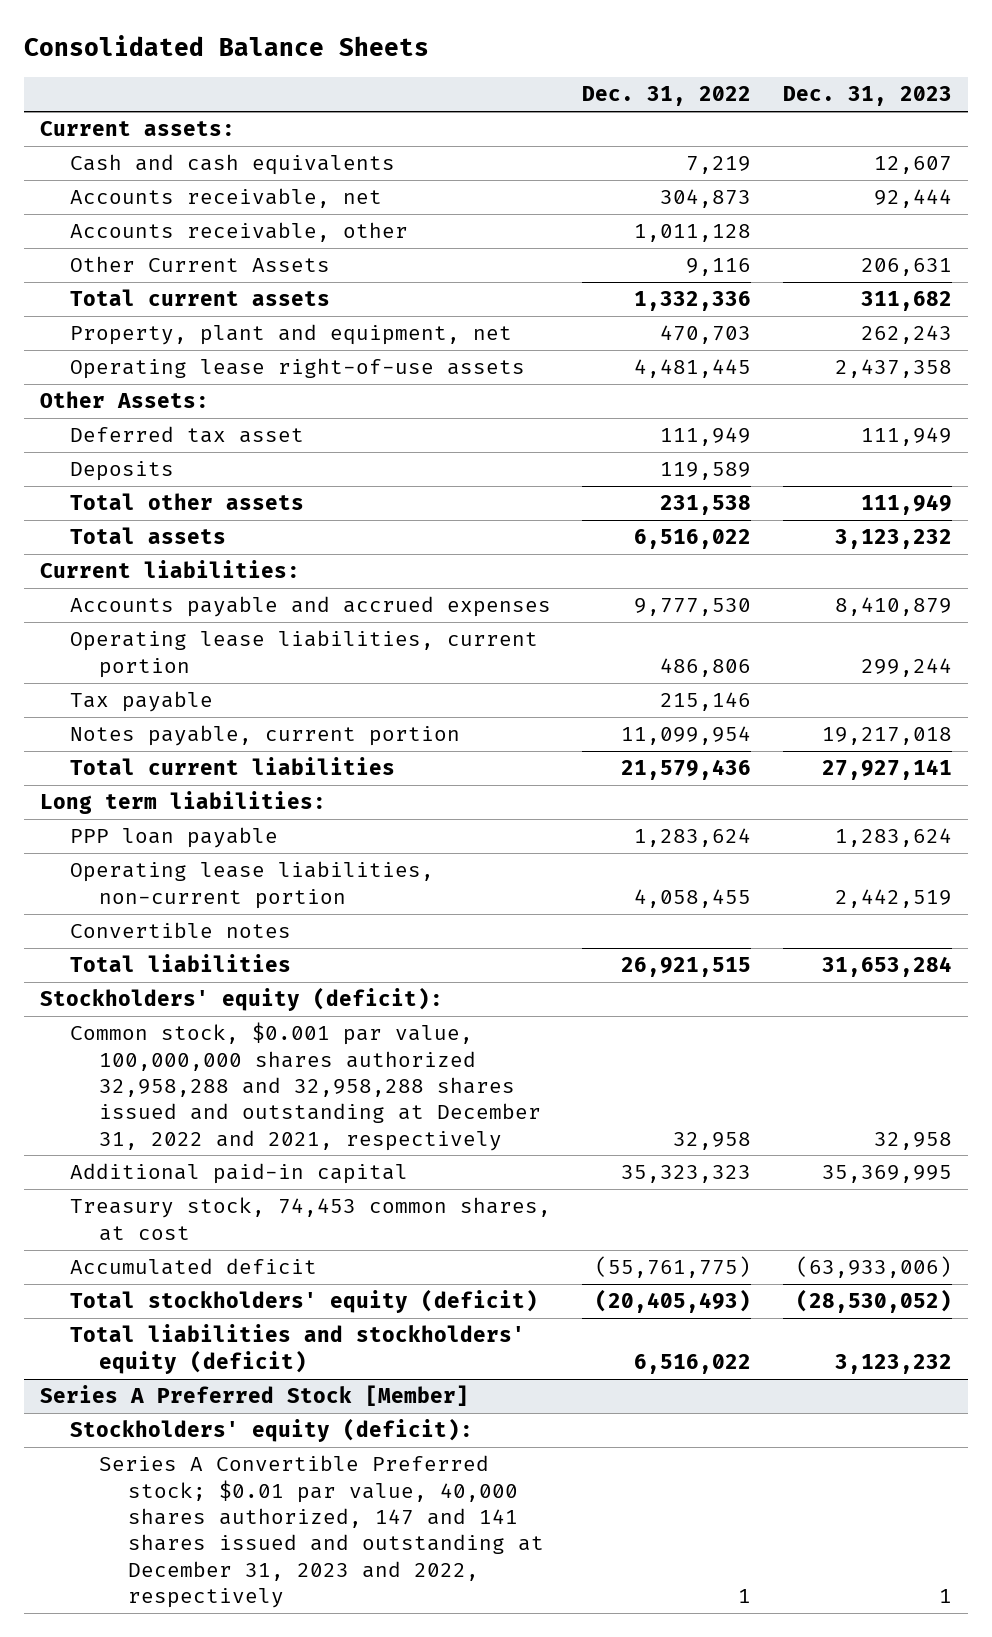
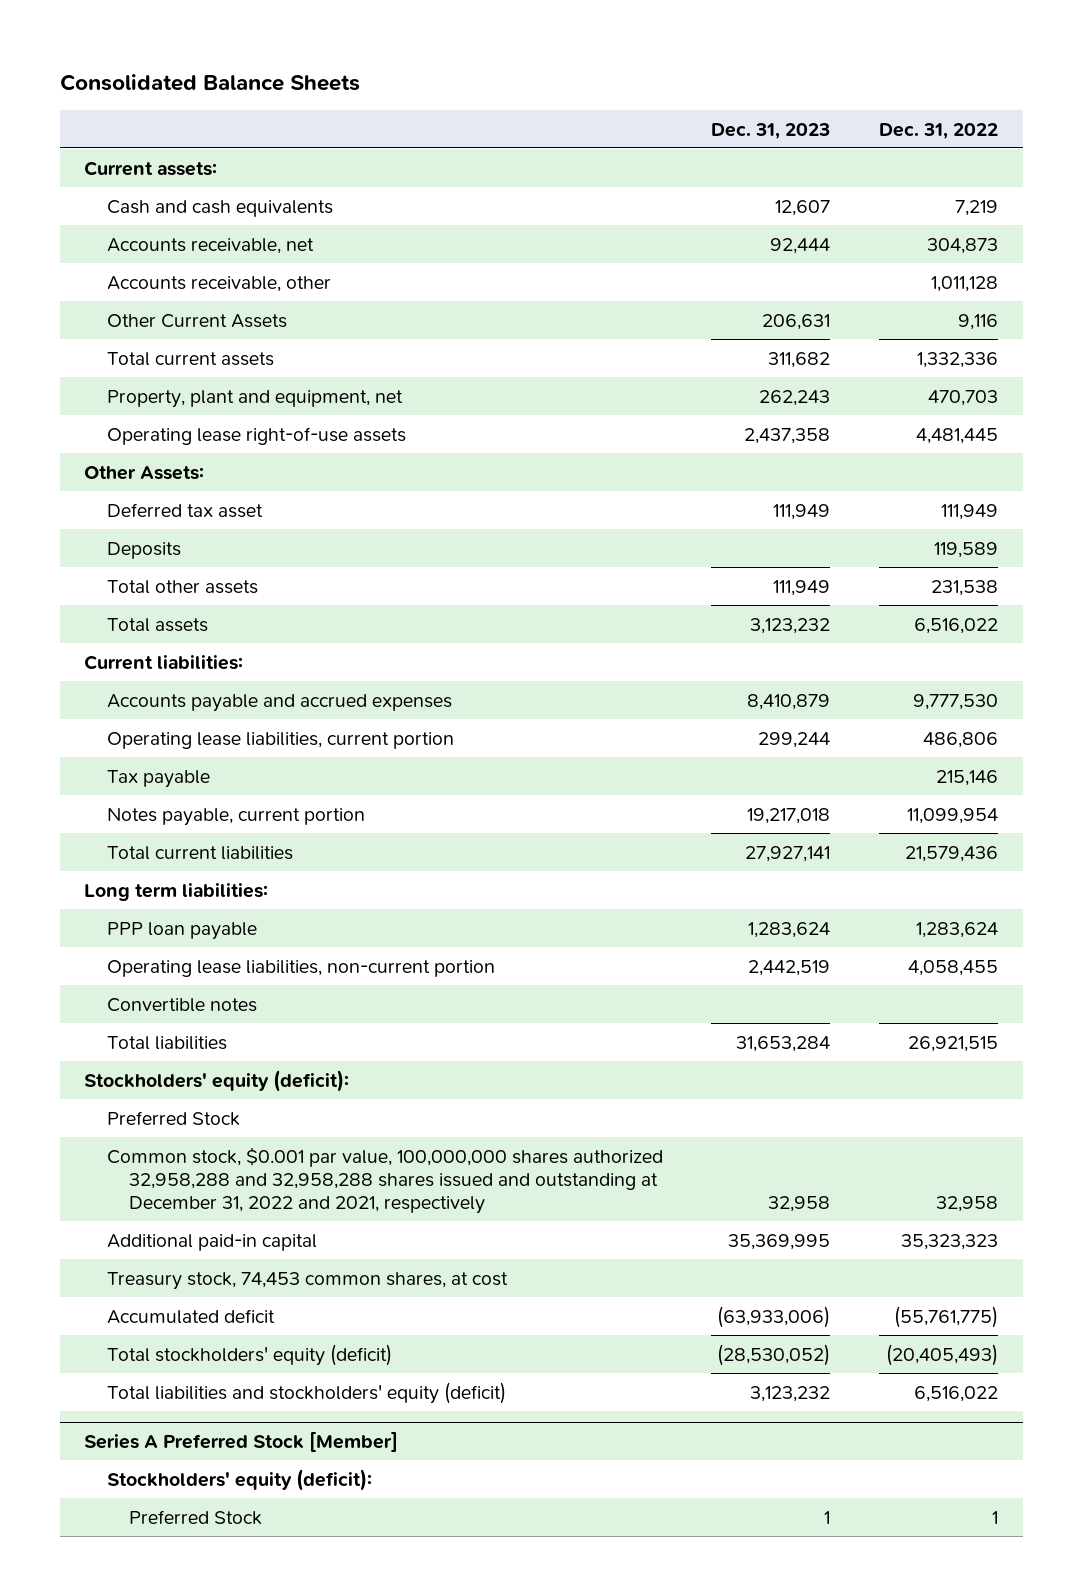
none -> [106,1110,240,1126] Preferred Stock
[99,1455,545,1608] Series A Convertible Preferred stock; $0.01 par value, 40,000 shares authorized, 147 and 141 shares issued and outstanding at December 31, 2023 and 2022, respectively -> [129,1509,263,1525] Preferred Stock

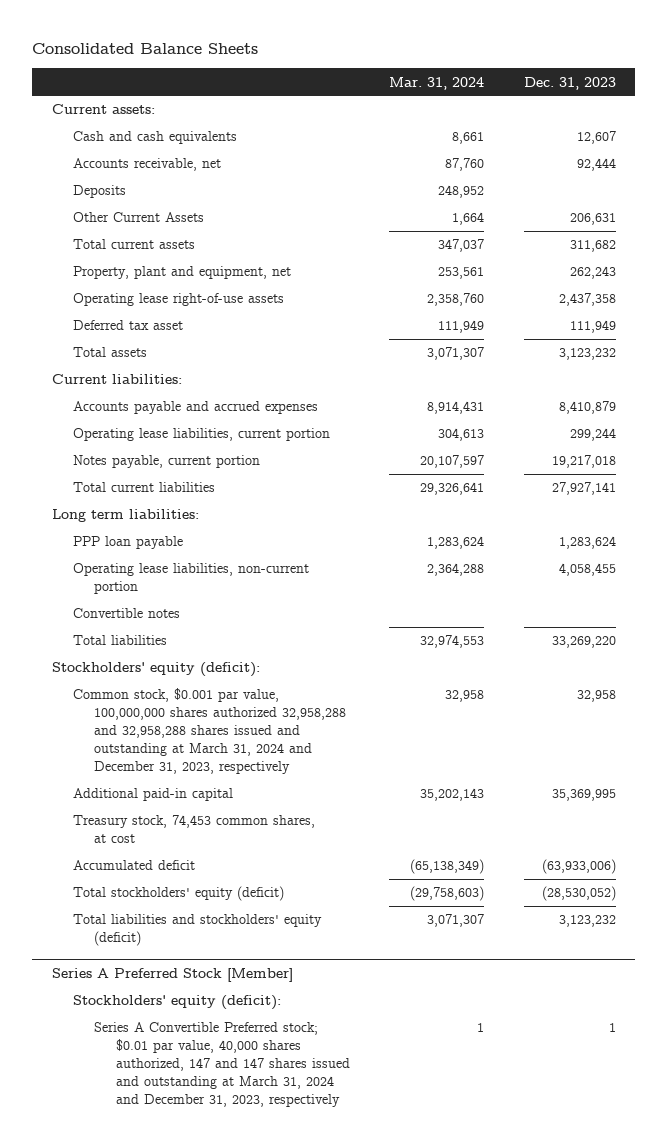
[879,122,999,139] Dec. 31, 2022 -> none
none -> [389,76,485,90] Mar. 31, 2024
[106,275,331,292] Accounts receivable, other -> none
[106,541,181,559] Deposits -> [73,185,127,199] Deposits
[84,465,205,480] Other Assets: -> none
[106,579,258,594] Total other assets -> none
[106,769,210,788] Tax payable -> none
[748,959,831,976] 2,442,519 -> [558,563,616,577] 4,058,455
[736,1035,831,1052] 31,653,284 -> [551,636,616,649] 33,269,220
[106,1110,240,1126] Preferred Stock -> none
[106,1146,663,1214] Common stock, $0.001 par value, 100,000,000 shares authorized 32,958,288 and 32,958,288 shares issued and outstanding at December 31, 2022 and 2021, respectively -> [73,688,347,774] Common stock, $0.001 par value, 100,000,000 shares authorized 32,958,288 and 32,958,288 shares issued and outstanding at March 31, 2024 and December 31, 2023, respectively
[129,1509,263,1525] Preferred Stock -> [94,1022,350,1107] Series A Convertible Preferred stock; $0.01 par value, 40,000 shares authorized, 147 and 147 shares issued and outstanding at March 31, 2024 and December 31, 2023, respectively

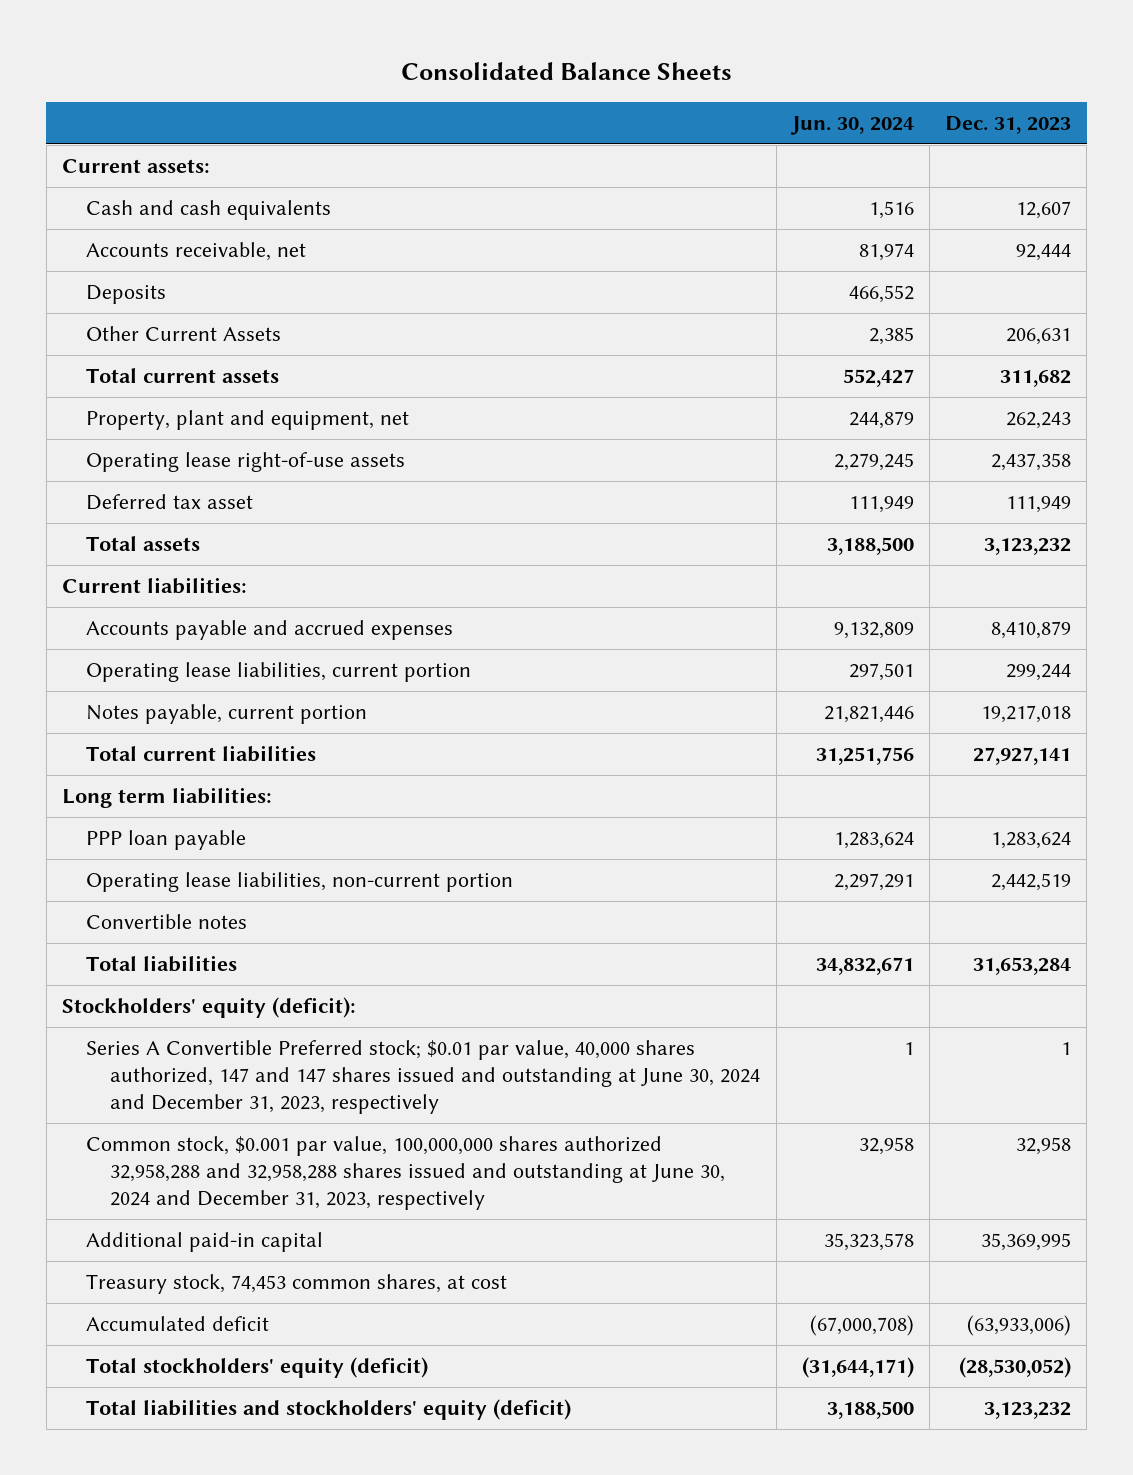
[389,76,485,90] Mar. 31, 2024 -> none
none -> [789,116,914,136] Jun. 30, 2024
[558,563,616,577] 4,058,455 -> [991,872,1072,891] 2,442,519
[551,636,616,649] 33,269,220 -> [973,956,1072,975] 31,653,284
none -> [86,1039,761,1115] Series A Convertible Preferred stock; $0.01 par value, 40,000 shares authorized, 147 and 147 shares issued and outstanding at June 30, 2024 and December 31, 2023, respectively
[73,688,347,774] Common stock, $0.001 par value, 100,000,000 shares authorized 32,958,288 and 32,958,288 shares issued and outstanding at March 31, 2024 and December 31, 2023, respectively -> [86,1135,726,1211] Common stock, $0.001 par value, 100,000,000 shares authorized 32,958,288 and 32,958,288 shares issued and outstanding at June 30, 2024 and December 31, 2023, respectively
[52,968,294,983] Series A Preferred Stock [Member] -> none
[73,995,282,1011] Stockholders' equity (deficit): -> none
[94,1022,350,1107] Series A Convertible Preferred stock; $0.01 par value, 40,000 shares authorized, 147 and 147 shares issued and outstanding at March 31, 2024 and December 31, 2023, respectively -> none

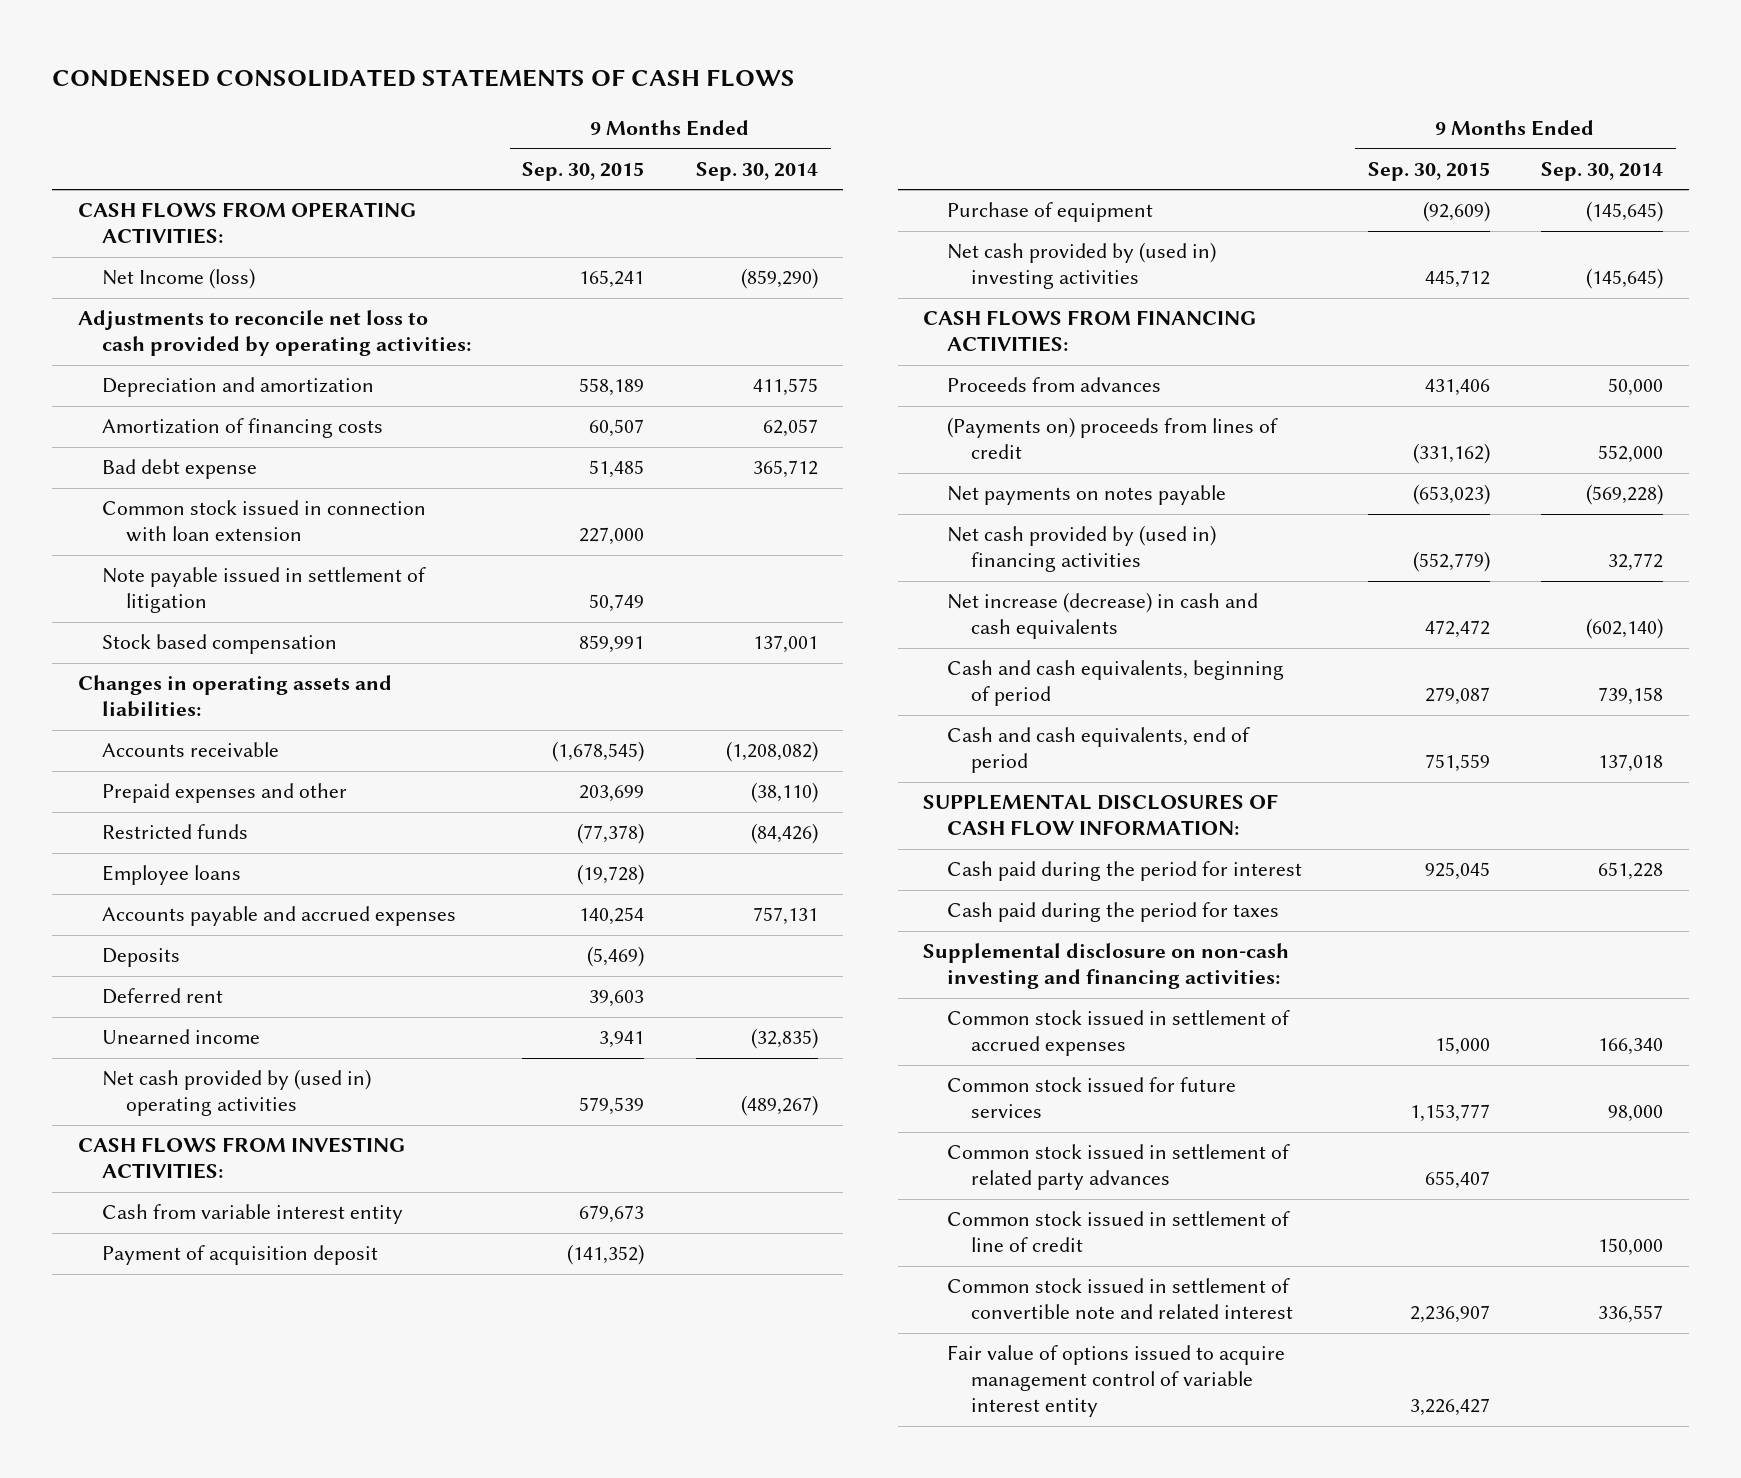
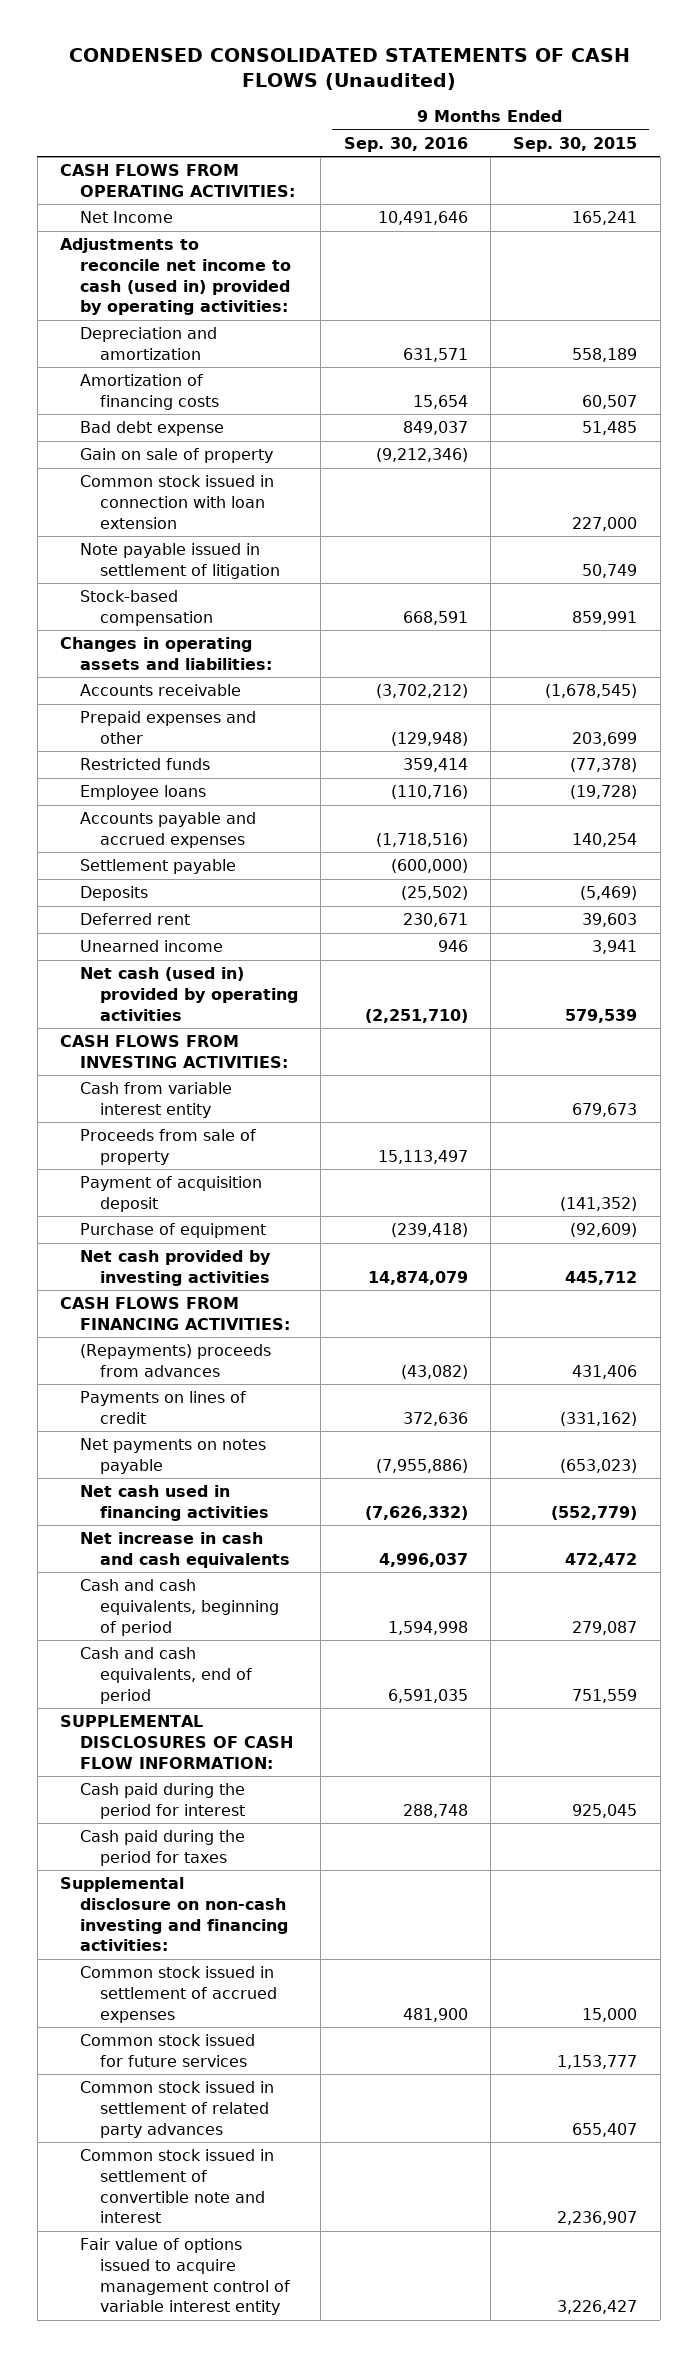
[52,68,796,87] CONDENSED CONSOLIDATED STATEMENTS OF CASH FLOWS -> [68,48,630,91] CONDENSED CONSOLIDATED STATEMENTS OF CASH FLOWS (Unaudited)
[695,161,818,181] Sep. 30, 2014 -> none
none -> [343,136,468,152] Sep. 30, 2016
[102,268,256,290] Net Income (loss) -> [79,211,173,224] Net Income
[77,310,472,357] Adjustments to reconcile net loss to cash provided by operating activities: -> [60,238,291,316] Adjustments to reconcile net income to cash (used in) provided by operating activities:
none -> [79,448,273,464] Gain on sale of property
[102,634,338,655] Stock based compensation -> [79,590,213,626] Stock-based compensation
none -> [79,859,236,875] Settlement payable
[102,1069,372,1117] Net cash provided by (used in) operating activities -> [79,967,298,1021] Net cash (used in) provided by operating activities
none -> [79,1129,256,1165] Proceeds from sale of property
[947,242,1217,290] Net cash provided by (used in) investing activities -> [79,1250,271,1286] Net cash provided by investing activities
[947,377,1162,393] Proceeds from advances -> [79,1344,271,1377] (Repayments) proceeds from advances
[947,417,1279,460] (Payments on) proceeds from lines of credit -> [79,1391,246,1424] Payments on lines of credit
[947,525,1217,573] Net cash provided by (used in) financing activities -> [79,1485,269,1521] Net cash used in financing activities
[947,592,1259,640] Net increase (decrease) in cash and cash equivalents -> [79,1532,290,1568] Net increase in cash and cash equivalents
[947,1211,1291,1253] Common stock issued in settlement of line of credit -> none
[947,1278,1294,1320] Common stock issued in settlement of convertible note and related interest -> [79,2149,274,2224] Common stock issued in settlement of convertible note and interest

